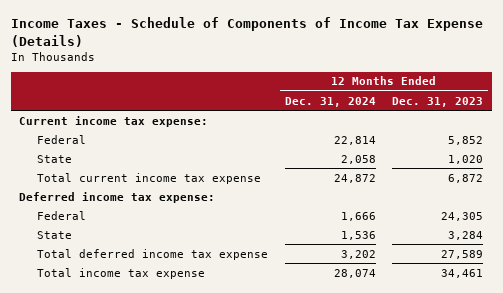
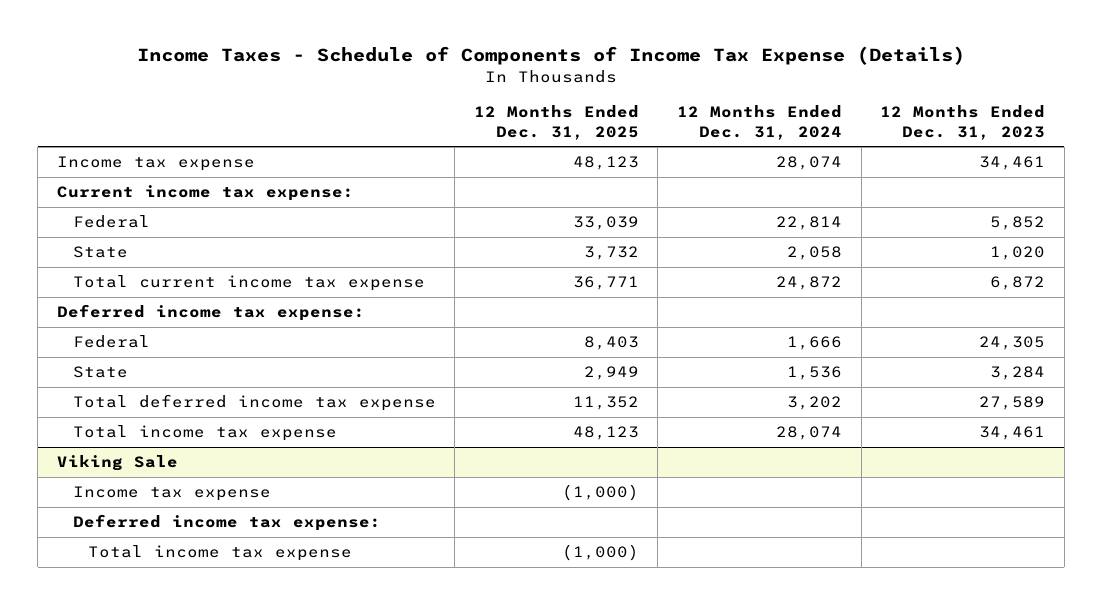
none -> [473,105,639,140] 12 Months Ended Dec. 31, 2025
none -> [57,156,256,172] Income tax expense
none -> [57,455,179,472] Viking Sale
none -> [72,486,271,502] Income tax expense
none -> [72,514,381,532] Deferred income tax expense:
none -> [88,545,353,562] Total income tax expense

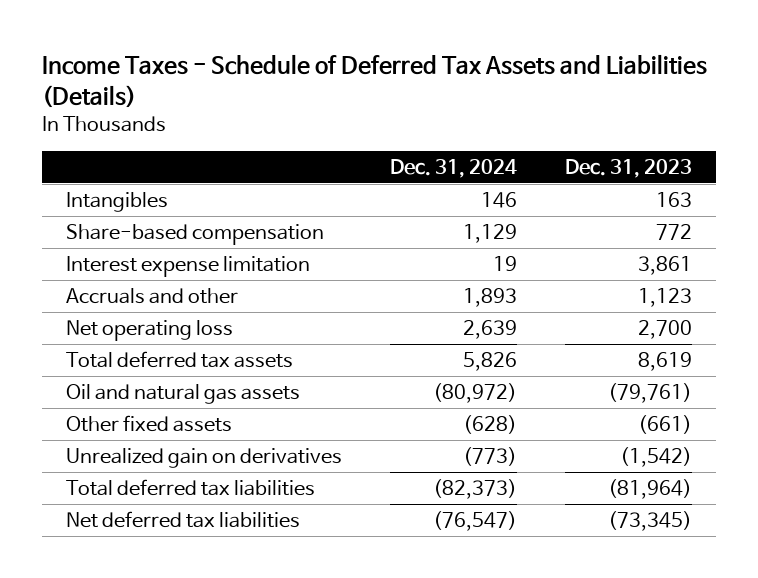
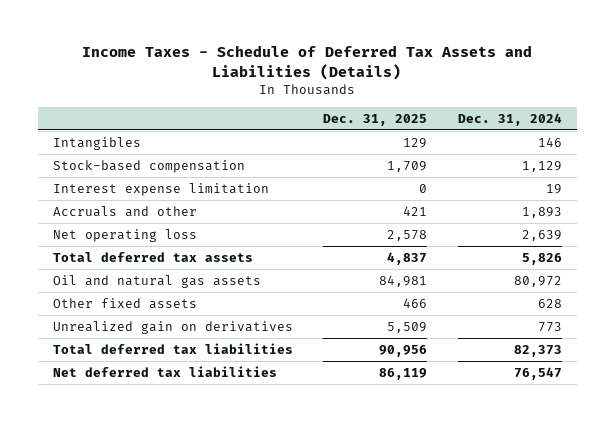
[565,158,693,178] Dec. 31, 2023 -> none
none -> [323,113,428,126] Dec. 31, 2025
[65,224,324,246] Share-based compensation -> [53,160,246,174] Stock-based compensation
[433,383,518,404] (80,972) -> [513,276,562,288] 80,972
[463,415,518,435] (628) -> [537,299,562,309] 628
[463,447,518,467] (773) -> [537,322,562,333] 773
[433,479,518,500] (82,373) -> [513,345,562,358] 82,373
[433,511,518,532] (76,547) -> [513,367,562,381] 76,547

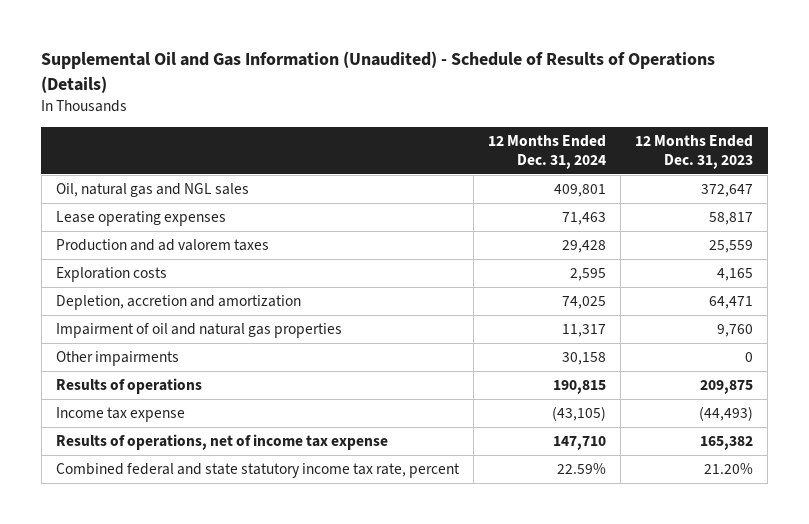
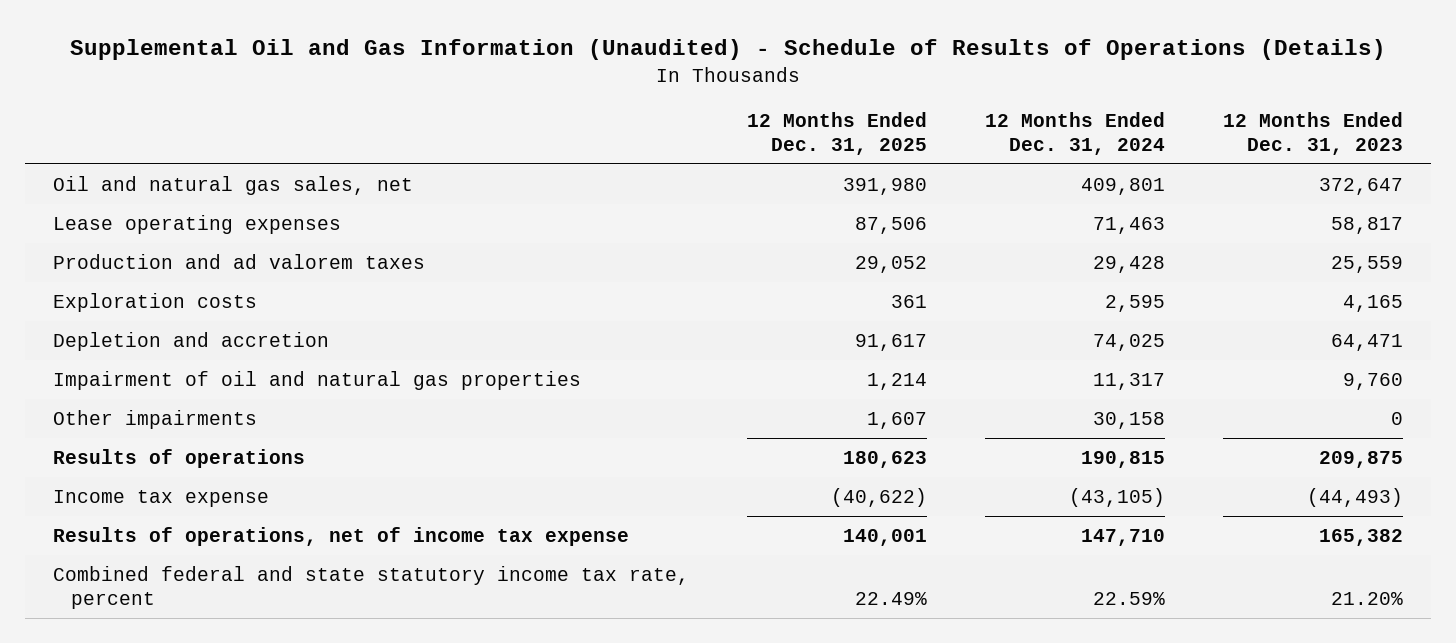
none -> [747,112,928,155] 12 Months Ended Dec. 31, 2025
[55,183,249,198] Oil, natural gas and NGL sales -> [53,175,414,195] Oil and natural gas sales, net
[55,295,301,311] Depletion, accretion and amortization -> [53,331,330,351] Depletion and accretion

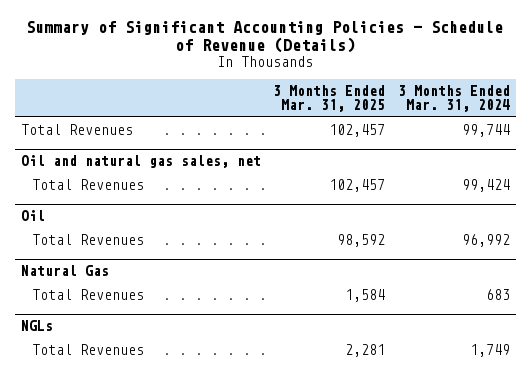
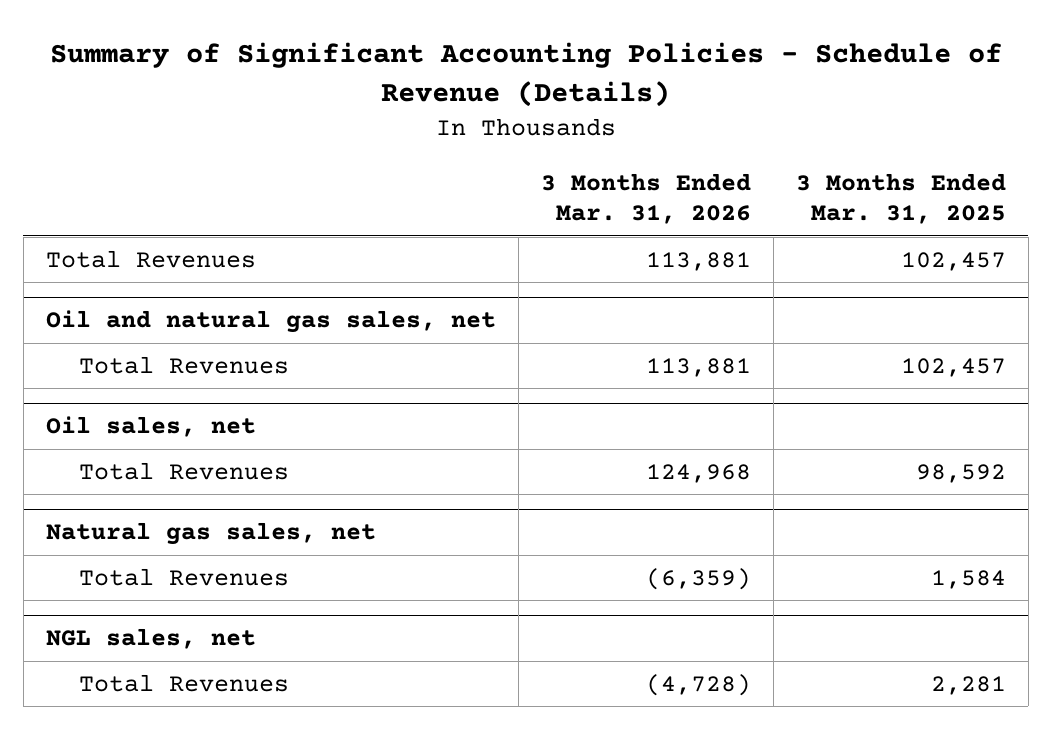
[397,84,510,113] 3 Months Ended Mar. 31, 2024 -> none
none -> [540,172,751,225] 3 Months Ended Mar. 31, 2026
[21,210,46,222] Oil -> [45,416,256,438] Oil sales, net
[21,265,110,277] Natural Gas -> [45,522,376,546] Natural gas sales, net
[21,320,54,332] NGLs -> [45,628,256,650] NGL sales, net

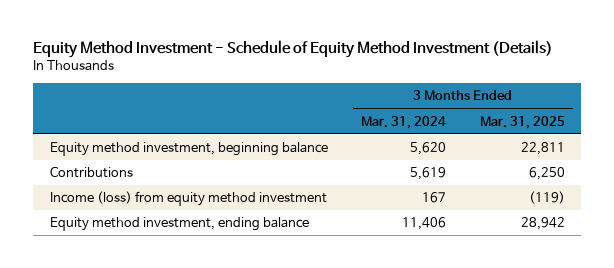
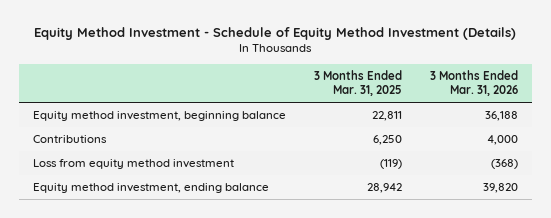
[361,115,447,129] Mar. 31, 2024 -> none
none -> [429,69,518,97] 3 Months Ended Mar. 31, 2026
[49,191,327,207] Income (loss) from equity method investment -> [32,158,234,169] Loss from equity method investment

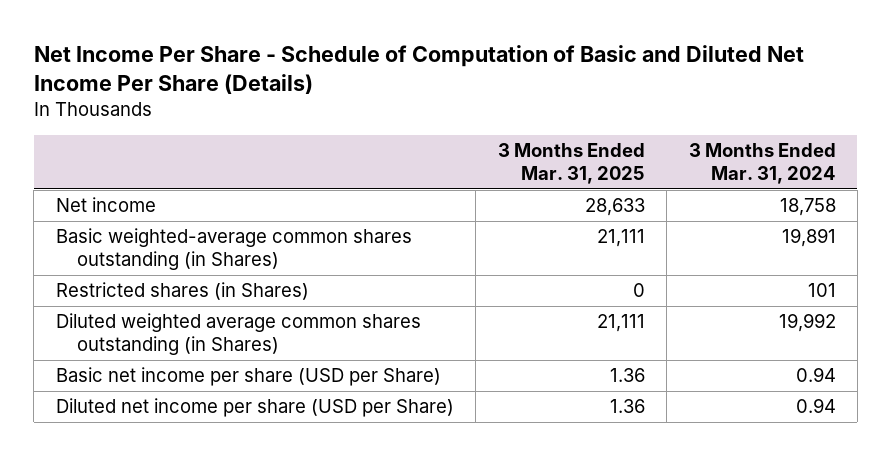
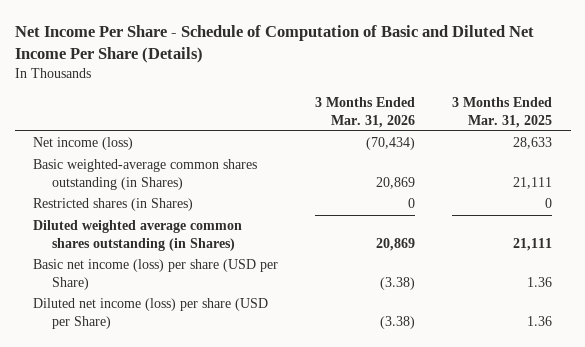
[688,143,836,185] 3 Months Ended Mar. 31, 2024 -> none
none -> [315,97,416,128] 3 Months Ended Mar. 31, 2026
[55,197,156,213] Net income -> [33,137,134,151] Net income (loss)
[55,367,441,387] Basic net income per share (USD per Share) -> [33,259,279,290] Basic net income (loss) per share (USD per Share)
[55,398,454,418] Diluted net income per share (USD per Share) -> [33,298,269,329] Diluted net income (loss) per share (USD per Share)

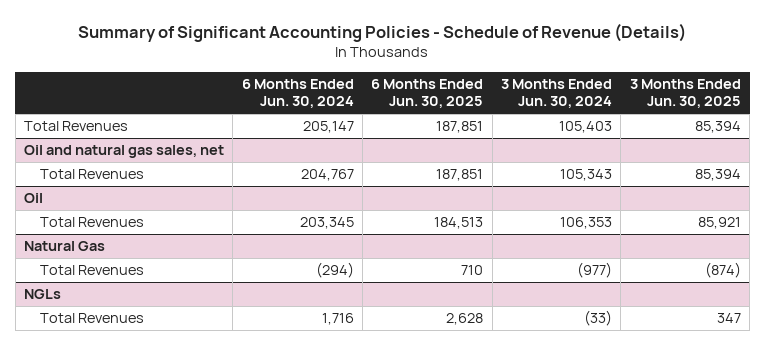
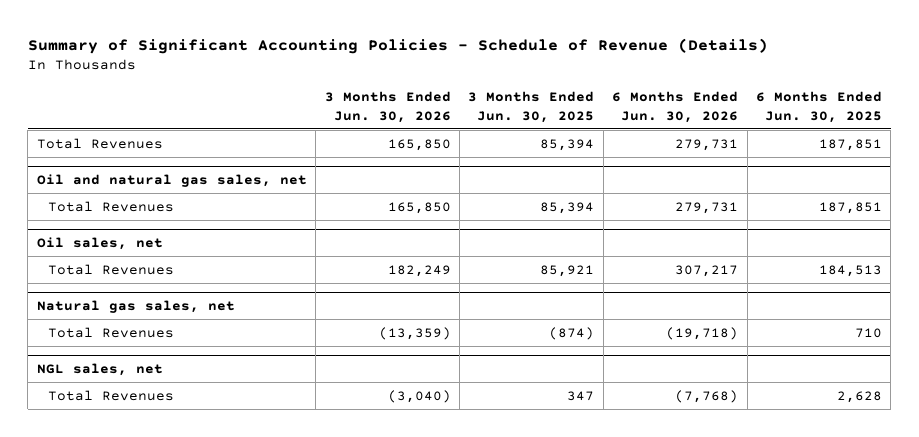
[241,78,354,109] 6 Months Ended Jun. 30, 2024 -> none
[501,78,613,109] 3 Months Ended Jun. 30, 2024 -> none
none -> [324,91,451,123] 3 Months Ended Jun. 30, 2026
none -> [612,91,739,123] 6 Months Ended Jun. 30, 2026
[24,193,44,204] Oil -> [36,236,163,250] Oil sales, net
[24,241,106,252] Natural Gas -> [36,299,235,313] Natural gas sales, net
[24,289,62,300] NGLs -> [36,362,163,376] NGL sales, net

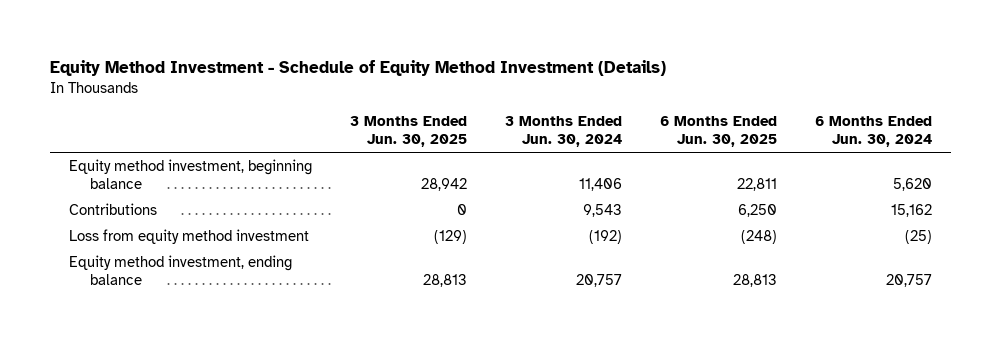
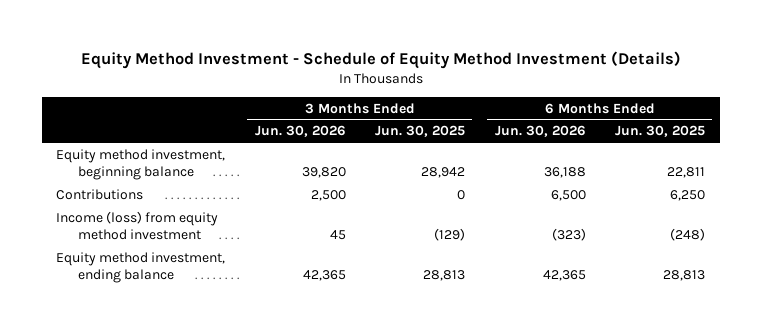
[504,116,622,147] 3 Months Ended Jun. 30, 2024 -> none
[815,116,933,147] 6 Months Ended Jun. 30, 2024 -> none
none -> [254,125,346,138] Jun. 30, 2026
none -> [494,125,586,138] Jun. 30, 2026
[68,229,309,245] Loss from equity method investment -> [56,210,219,241] Income (loss) from equity method investment

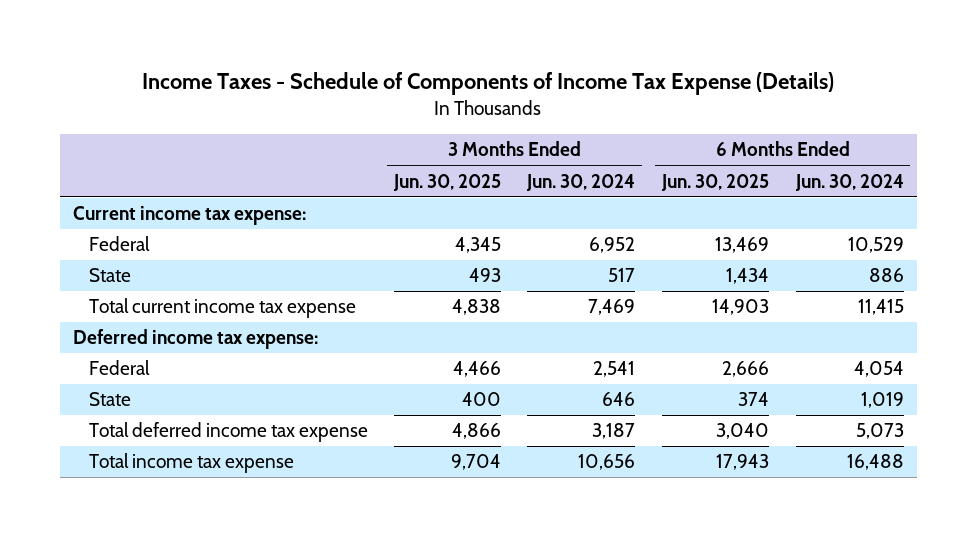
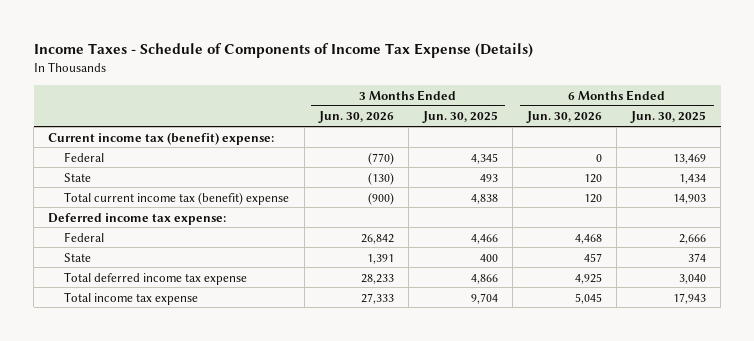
[526,173,636,191] Jun. 30, 2024 -> none
[794,173,904,191] Jun. 30, 2024 -> none
none -> [317,111,394,124] Jun. 30, 2026
none -> [526,111,603,124] Jun. 30, 2026
[73,206,307,226] Current income tax expense: -> [48,131,275,145] Current income tax (benefit) expense:
[88,298,356,319] Total current income tax expense -> [64,191,290,205] Total current income tax (benefit) expense

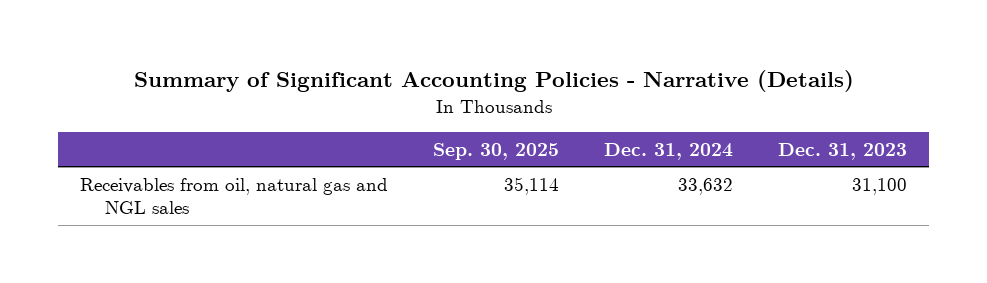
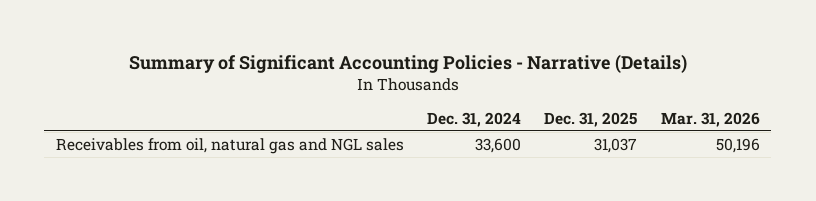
[433,142,560,160] Sep. 30, 2025 -> none
[777,142,907,160] Dec. 31, 2023 -> none
none -> [544,111,638,127] Dec. 31, 2025
none -> [660,111,760,127] Mar. 31, 2026
[678,177,734,195] 33,632 -> [475,138,522,154] 33,600

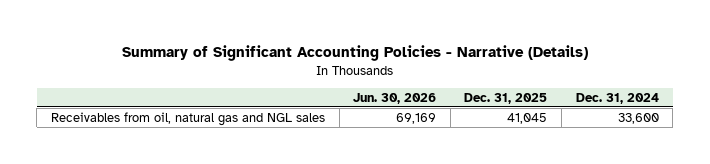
[660,111,760,127] Mar. 31, 2026 -> none
none -> [353,93,437,105] Jun. 30, 2026
[594,138,638,154] 31,037 -> [507,112,548,124] 41,045

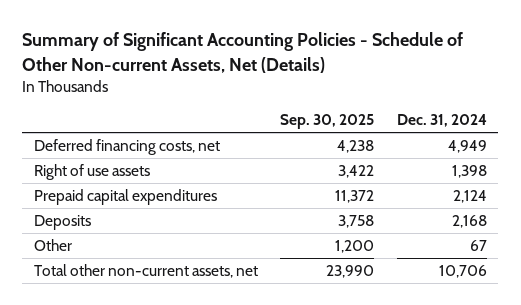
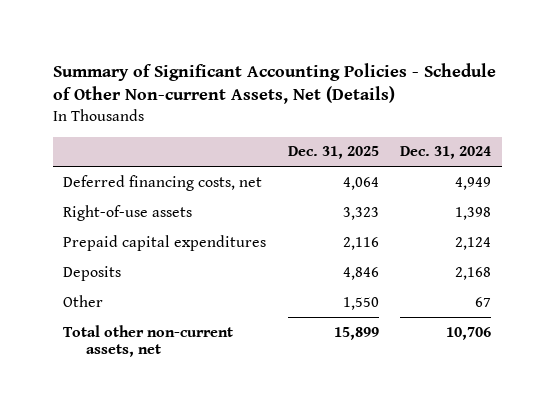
[280,114,375,130] Sep. 30, 2025 -> none
none -> [287,146,379,160] Dec. 31, 2025
[33,163,150,180] Right of use assets -> [63,204,193,221] Right-of-use assets

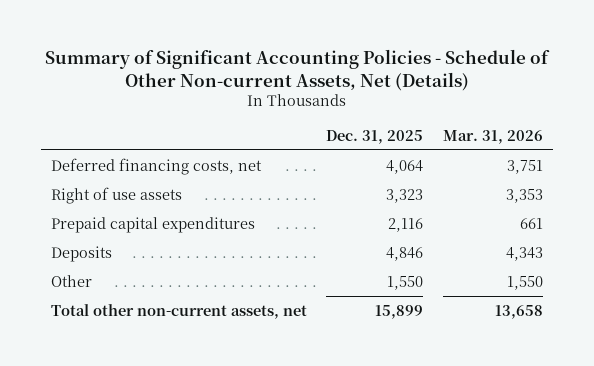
[400,146,492,160] Dec. 31, 2024 -> none
none -> [442,129,543,144] Mar. 31, 2026
[63,204,193,221] Right-of-use assets -> [51,186,183,204] Right of use assets

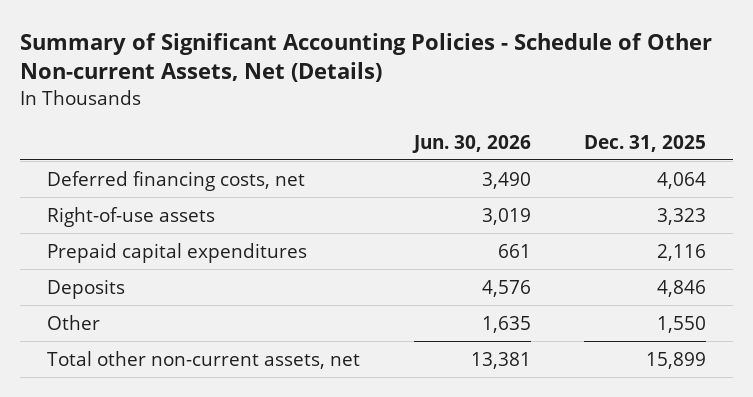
[442,129,543,144] Mar. 31, 2026 -> none
none -> [411,134,531,153] Jun. 30, 2026
[51,186,183,204] Right of use assets -> [47,206,216,227] Right-of-use assets

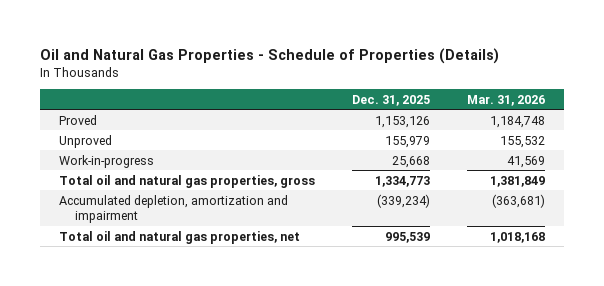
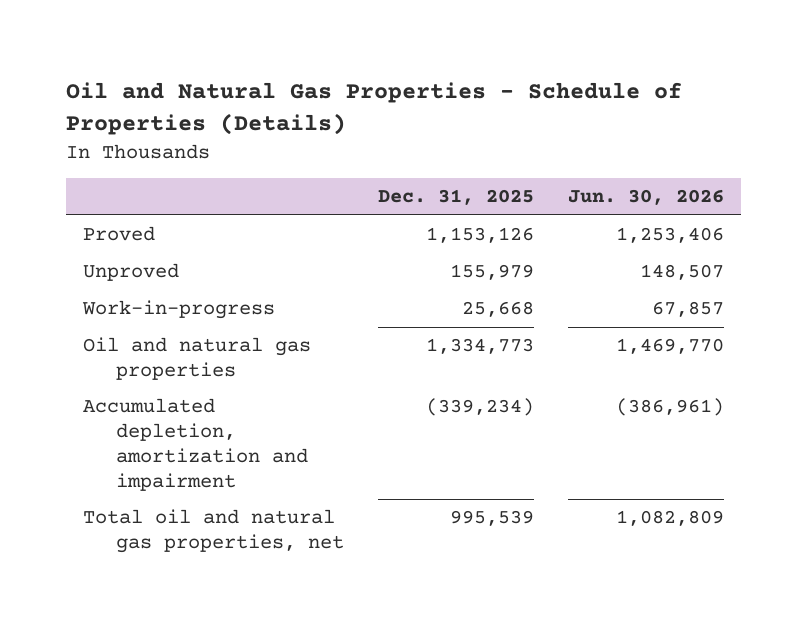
[467,94,546,106] Mar. 31, 2026 -> none
none -> [567,189,724,206] Jun. 30, 2026
[58,174,315,188] Total oil and natural gas properties, gross -> [83,337,312,381] Oil and natural gas properties

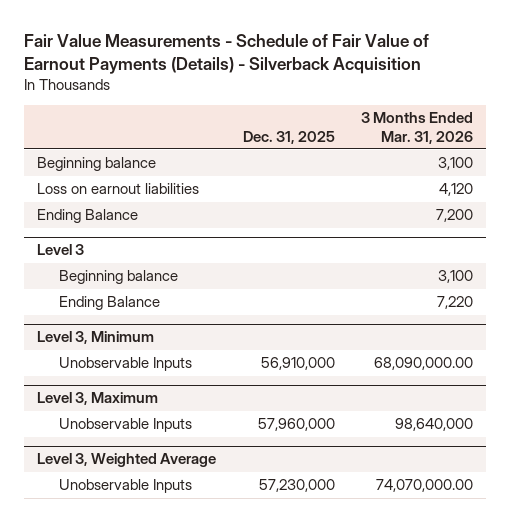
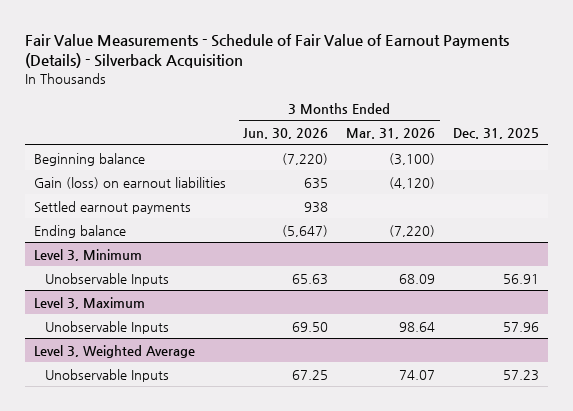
none -> [243,128,329,140] Jun. 30, 2026
[37,244,85,256] Level 3 -> none
[58,270,178,285] Beginning balance -> none
[58,296,160,311] Ending Balance -> none
[438,157,474,171] 3,100 -> [389,152,436,165] (3,100)
[37,183,200,195] Loss on earnout liabilities -> [33,176,226,189] Gain (loss) on earnout liabilities
[439,183,474,197] 4,120 -> [389,176,436,189] (4,120)
none -> [33,200,191,214] Settled earnout payments
[37,209,139,224] Ending Balance -> [33,224,126,238] Ending balance
[436,209,474,223] 7,200 -> [389,224,436,237] (7,220)
[260,357,335,371] 56,910,000 -> [502,273,539,284] 56.91
[374,357,474,371] 68,090,000.00 -> [399,273,436,284] 68.09
[257,418,335,432] 57,960,000 -> [502,321,539,332] 57.96
[395,418,474,432] 98,640,000 -> [399,321,436,332] 98.64
[258,479,335,493] 57,230,000 -> [502,369,539,381] 57.23
[376,479,474,493] 74,070,000.00 -> [399,369,436,380] 74.07

